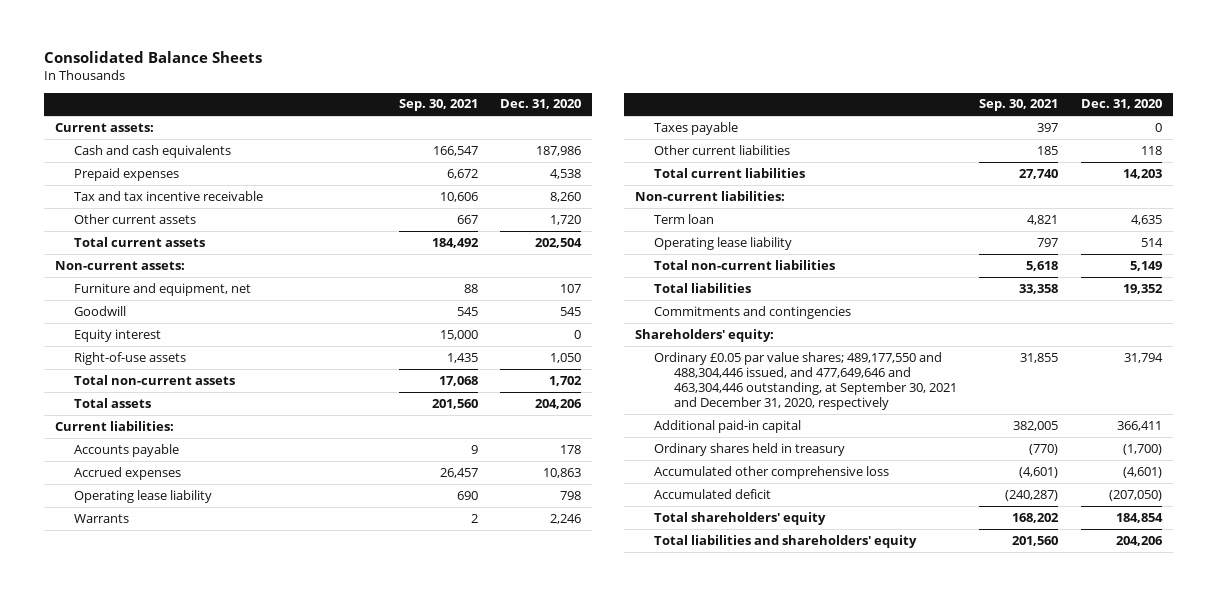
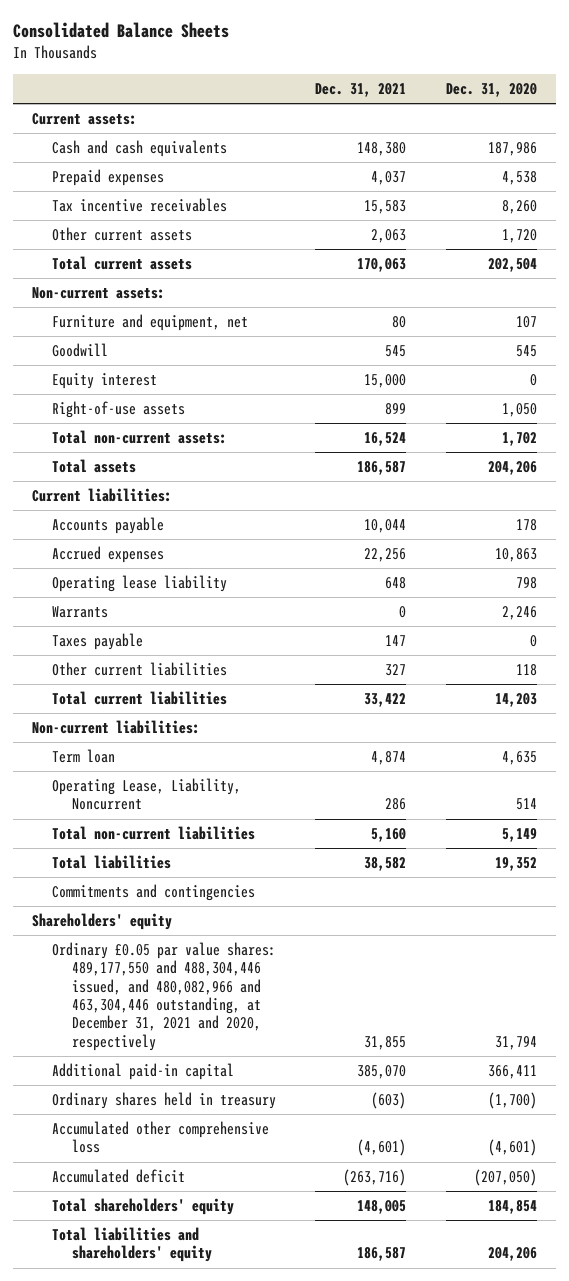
[398,99,478,112] Sep. 30, 2021 -> none
none -> [315,83,407,98] Dec. 31, 2021
[74,190,264,201] Tax and tax incentive receivable -> [52,198,228,213] Tax incentive receivables
[74,374,236,385] Total non-current assets -> [52,430,228,445] Total non-current assets:
[654,236,793,250] Operating lease liability -> [52,778,242,811] Operating Lease, Liability, Noncurrent
[634,328,774,342] Shareholders' equity: -> [32,913,173,931] Shareholders' equity
[654,351,957,411] Ordinary £0.05 par value shares; 489,177,550 and 488,304,446 issued, and 477,649,646 and 463,304,446 outstanding, at September 30, 2021 and December 31, 2020, respectively -> [52,942,277,1051] Ordinary £0.05 par value shares: 489,177,550 and 488,304,446 issued, and 480,082,966 and 463,304,446 outstanding, at December 31, 2021 and 2020, respectively

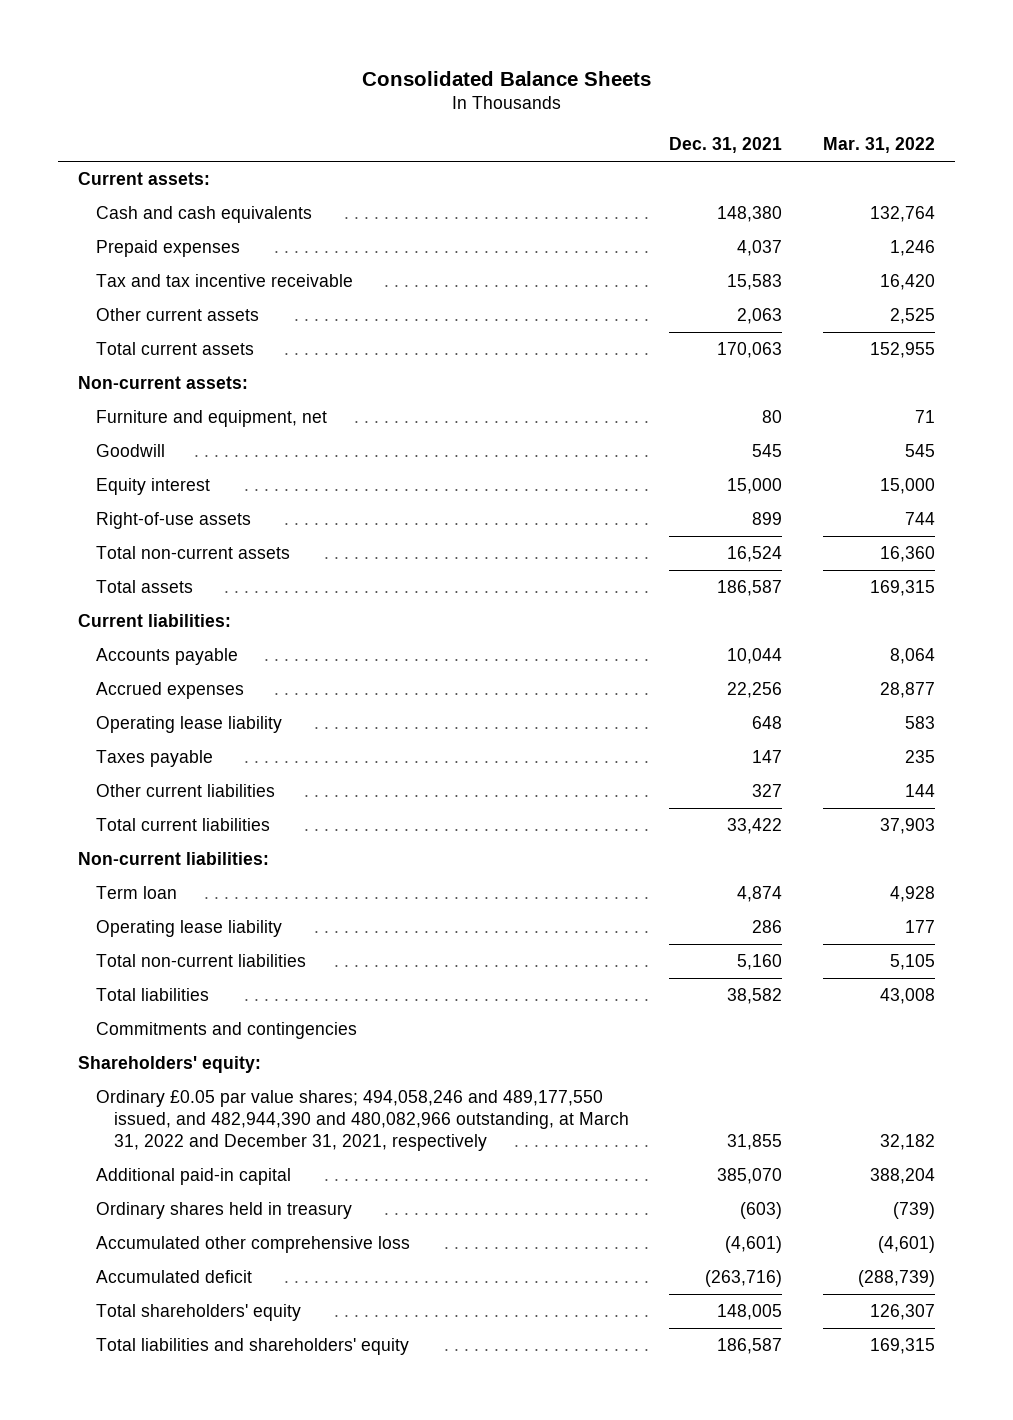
[445,83,537,98] Dec. 31, 2020 -> none
none -> [822,137,935,154] Mar. 31, 2022
[52,198,228,213] Tax incentive receivables -> [96,274,354,288] Tax and tax incentive receivable
[52,430,228,445] Total non-current assets: -> [96,546,291,560] Total non-current assets
[52,606,109,619] Warrants -> none
[52,778,242,811] Operating Lease, Liability, Noncurrent -> [96,920,283,938] Operating lease liability
[32,913,173,931] Shareholders' equity -> [78,1056,262,1074] Shareholders' equity:
[52,942,277,1051] Ordinary £0.05 par value shares: 489,177,550 and 488,304,446 issued, and 480,082,966 and 463,304,446 outstanding, at December 31, 2021 and 2020, respectively -> [96,1090,629,1152] Ordinary £0.05 par value shares; 494,058,246 and 489,177,550 issued, and 482,944,390 and 480,082,966 outstanding, at March 31, 2022 and December 31, 2021, respectively

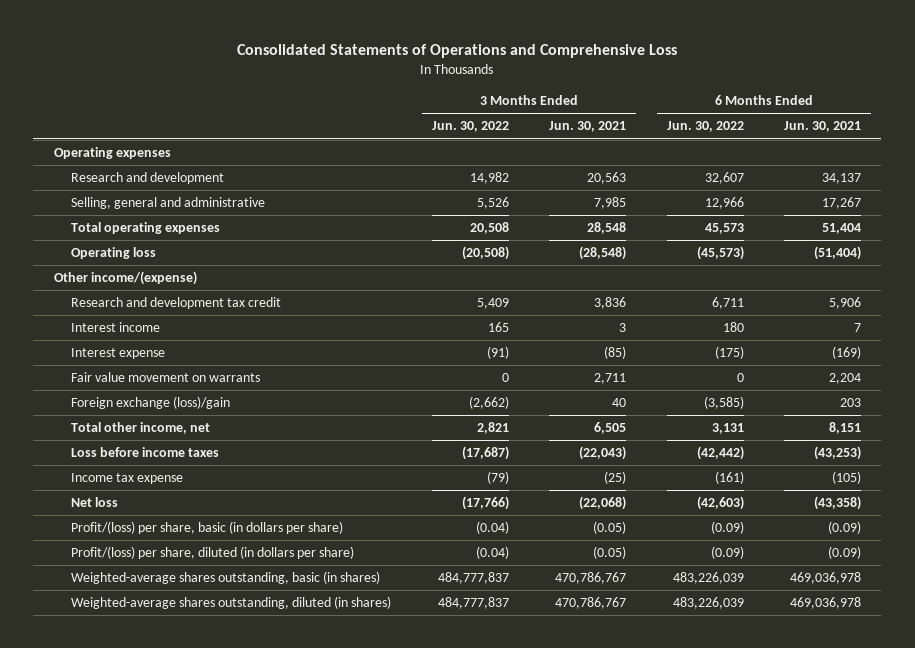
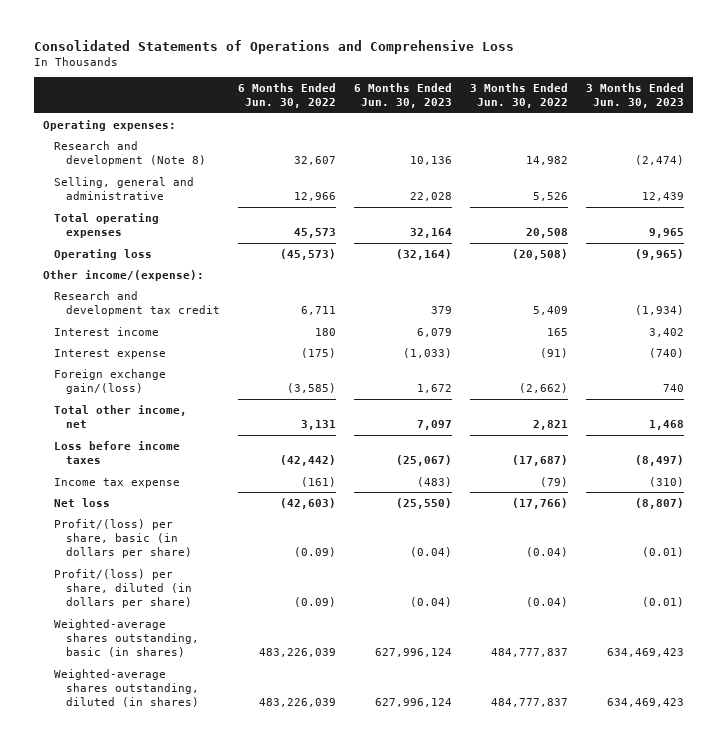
[549,121,627,133] Jun. 30, 2021 -> none
[784,121,862,133] Jun. 30, 2021 -> none
none -> [354,82,453,109] 6 Months Ended Jun. 30, 2023
none -> [585,82,684,109] 3 Months Ended Jun. 30, 2023
[53,147,171,160] Operating expenses -> [42,119,176,131] Operating expenses:
[71,172,225,185] Research and development -> [54,140,207,167] Research and development (Note 8)
[53,271,197,286] Other income/(expense) -> [42,269,204,281] Other income/(expense):
[71,372,261,383] Fair value movement on warrants -> none
[71,396,231,410] Foreign exchange (loss)/gain -> [54,368,167,395] Foreign exchange gain/(loss)

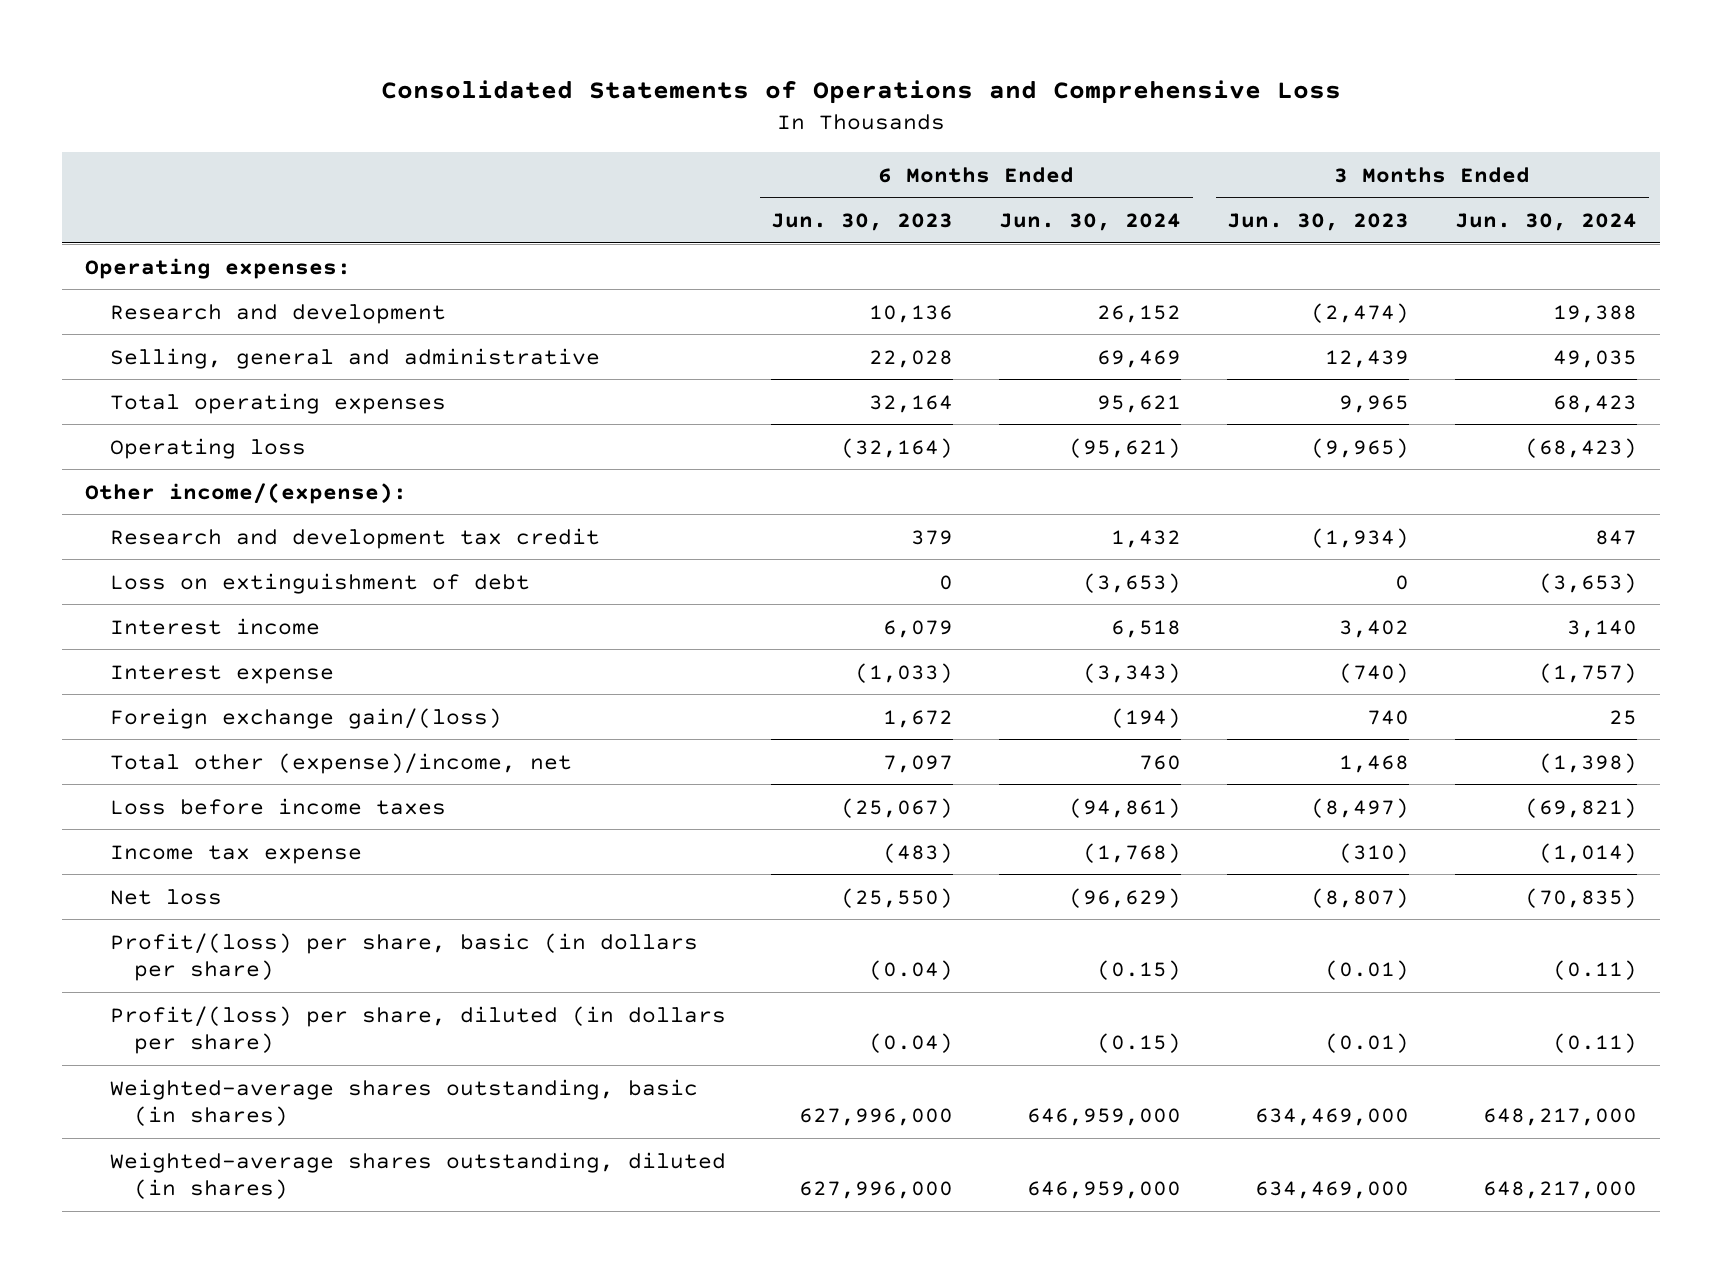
[238,82,337,109] 6 Months Ended Jun. 30, 2022 -> none
[470,82,569,109] 3 Months Ended Jun. 30, 2022 -> none
none -> [999,213,1182,232] Jun. 30, 2024
none -> [1455,213,1638,232] Jun. 30, 2024
[54,140,207,167] Research and development (Note 8) -> [109,303,446,324] Research and development
none -> [109,572,530,594] Loss on extinguishment of debt
[54,404,188,429] Total other income, net -> [109,752,572,774] Total other (expense)/income, net
[375,648,453,658] 627,996,124 -> [799,1108,954,1127] 627,996,000
[606,648,684,658] 634,469,423 -> [1255,1108,1410,1127] 634,469,000
[375,698,453,708] 627,996,124 -> [799,1181,954,1200] 627,996,000
[606,698,684,708] 634,469,423 -> [1255,1181,1410,1200] 634,469,000

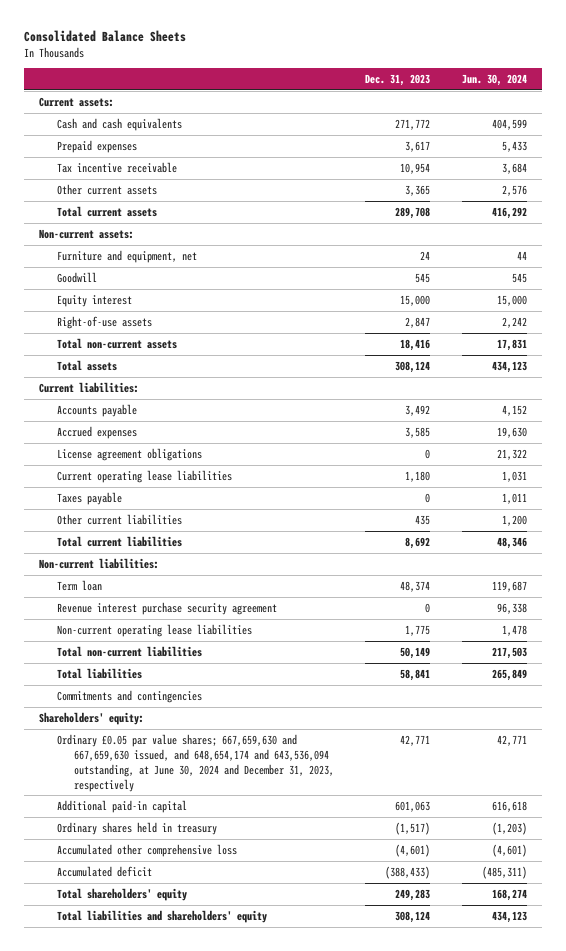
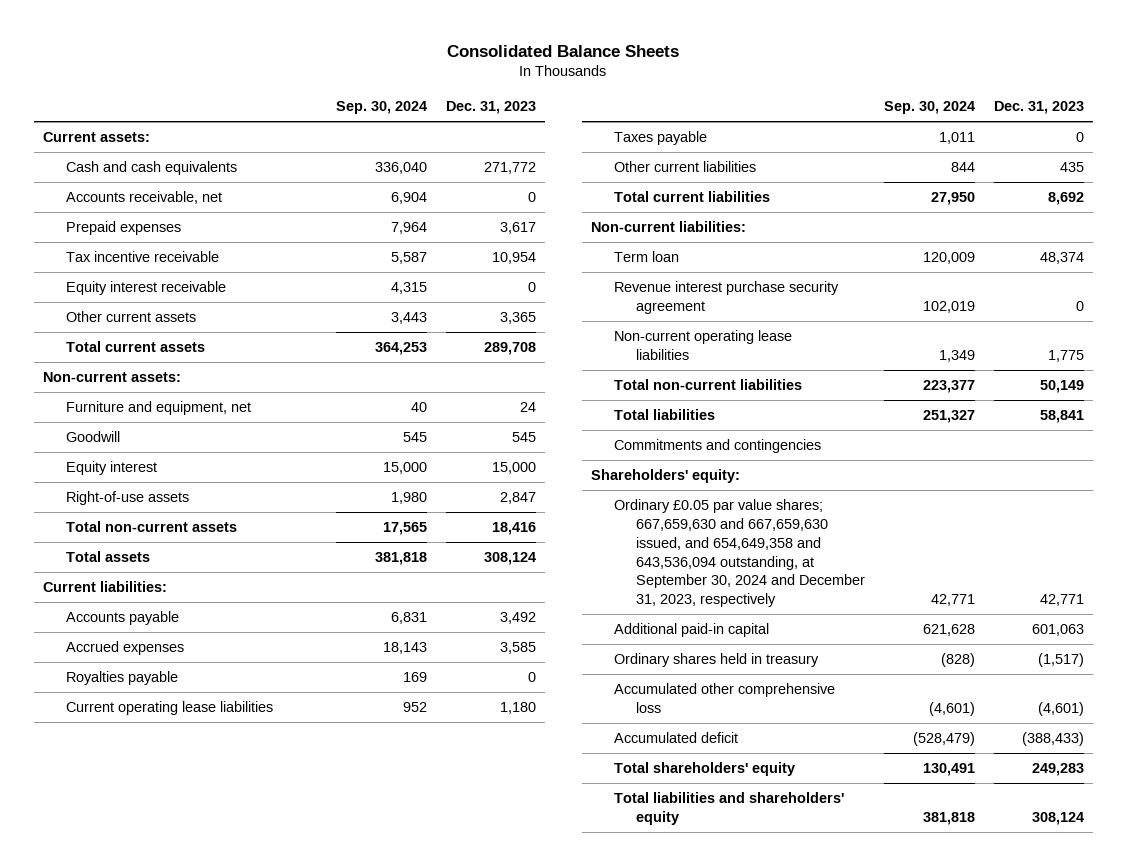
[461,74,527,87] Jun. 30, 2024 -> none
none -> [336,101,428,115] Sep. 30, 2024
none -> [65,191,222,205] Accounts receivable, net
none -> [65,281,226,296] Equity interest receivable
[56,447,202,461] License agreement obligations -> [65,671,178,686] Royalties payable
[56,733,334,792] Ordinary £0.05 par value shares; 667,659,630 and 667,659,630 issued, and 648,654,174 and 643,536,094 outstanding, at June 30, 2024 and December 31, 2023, respectively -> [613,499,866,608] Ordinary £0.05 par value shares; 667,659,630 and 667,659,630 issued, and 654,649,358 and 643,536,094 outstanding, at September 30, 2024 and December 31, 2023, respectively

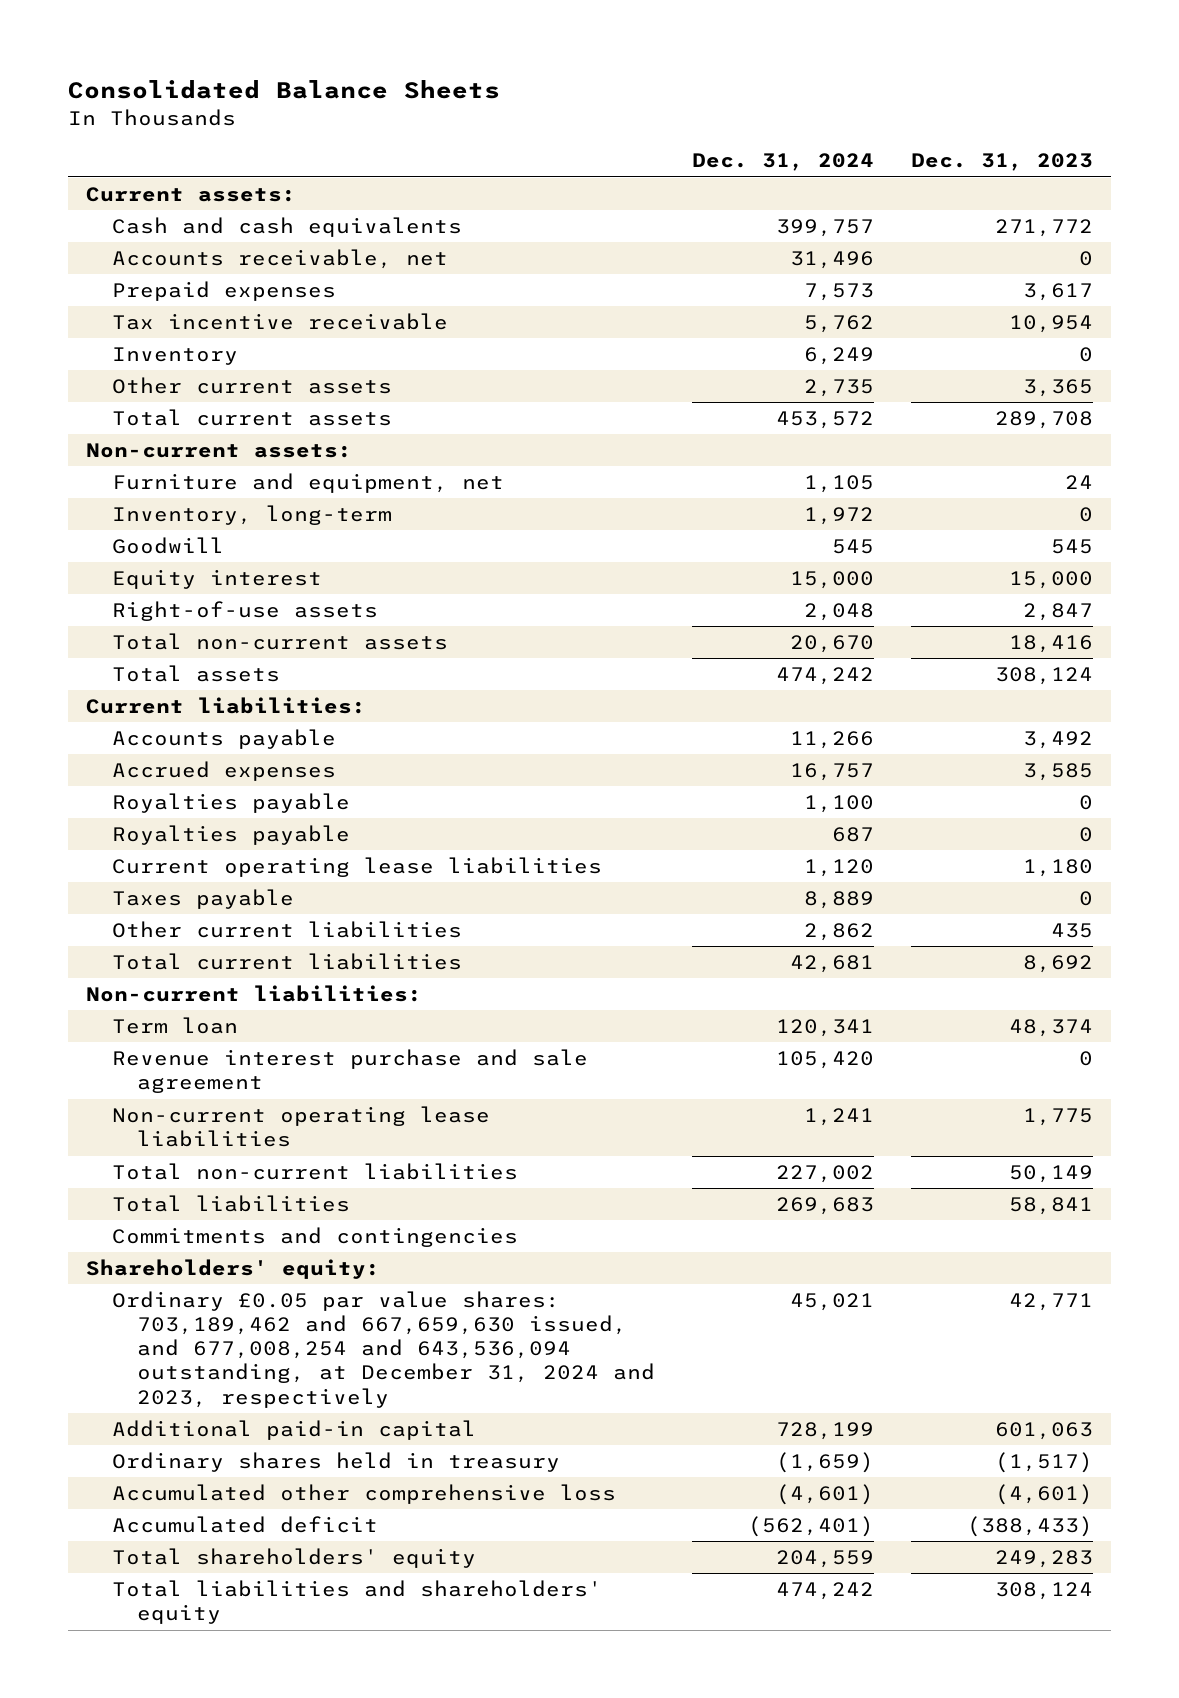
[336,101,428,115] Sep. 30, 2024 -> none
none -> [691,153,874,172] Dec. 31, 2024
[65,281,226,296] Equity interest receivable -> [111,347,238,366] Inventory
none -> [111,505,392,526] Inventory, long-term
none -> [111,825,350,846] Royalties payable
[613,281,839,314] Revenue interest purchase security agreement -> [111,1049,588,1094] Revenue interest purchase and sale agreement
[613,499,866,608] Ordinary £0.05 par value shares; 667,659,630 and 667,659,630 issued, and 654,649,358 and 643,536,094 outstanding, at September 30, 2024 and December 31, 2023, respectively -> [111,1291,655,1408] Ordinary £0.05 par value shares: 703,189,462 and 667,659,630 issued, and 677,008,254 and 643,536,094 outstanding, at December 31, 2024 and 2023, respectively

